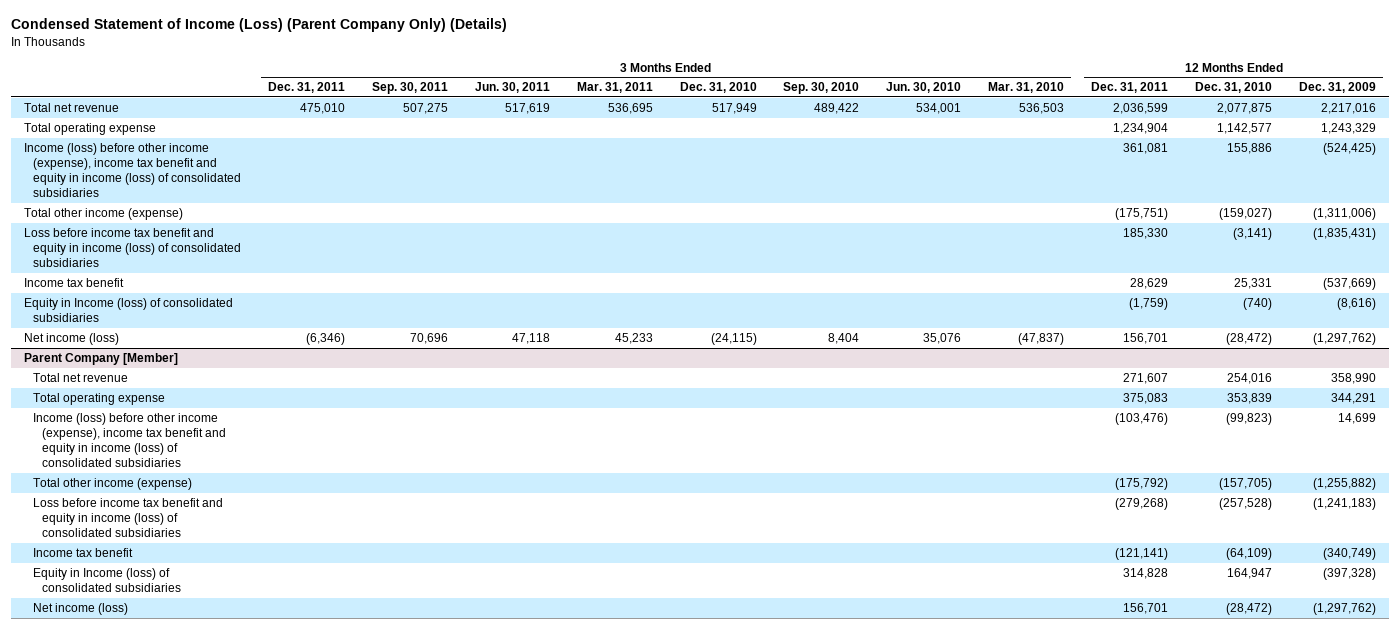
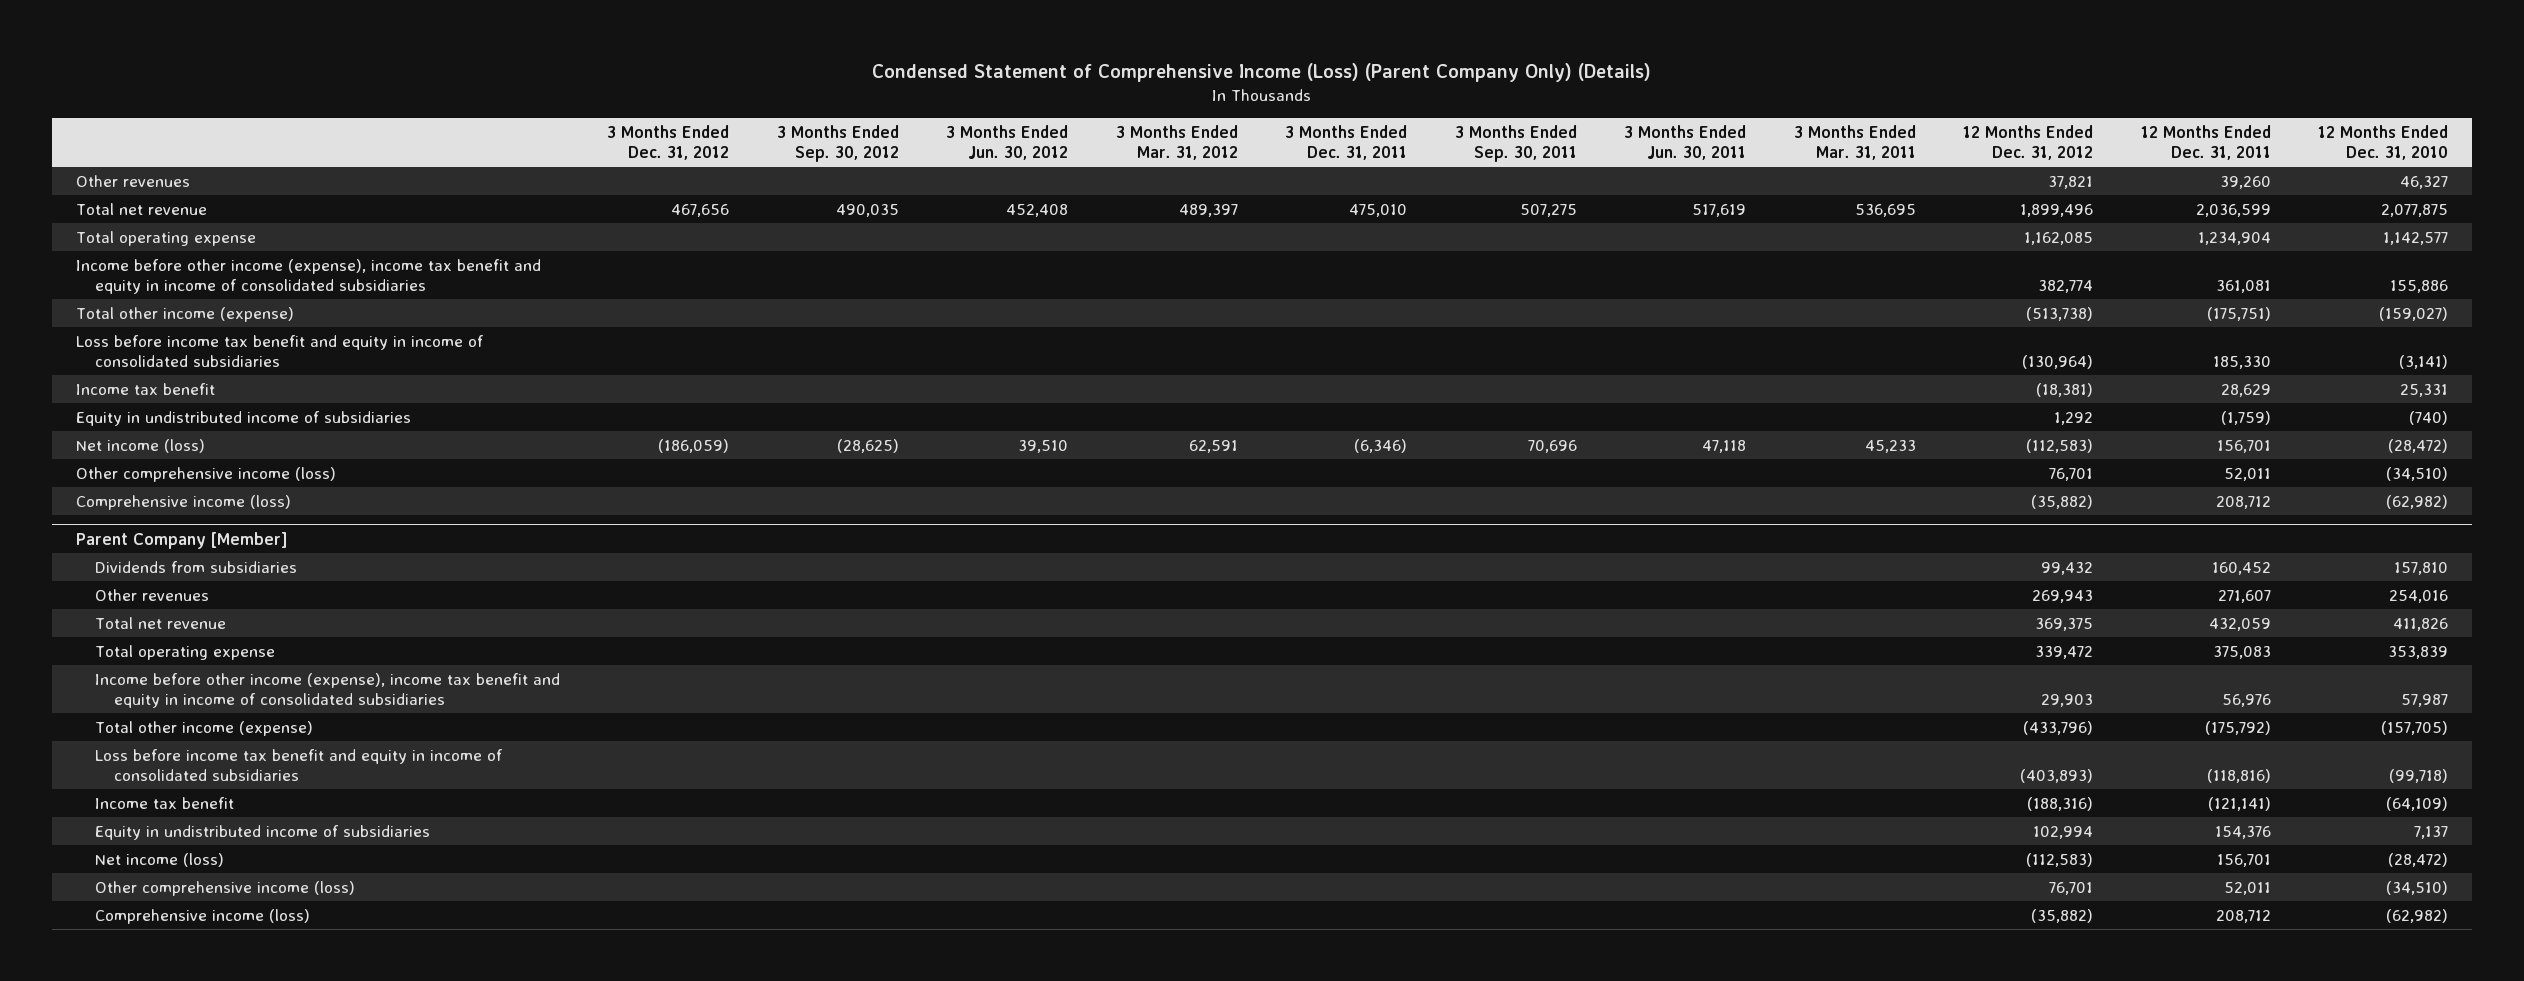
[10,18,507,33] Condensed Statement of Income (Loss) (Parent Company Only) (Details) -> [872,63,1652,83] Condensed Statement of Comprehensive Income (Loss) (Parent Company Only) (Details)
[679,82,757,94] Dec. 31, 2010 -> none
[783,82,860,95] Sep. 30, 2010 -> none
[886,82,962,94] Jun. 30, 2010 -> none
[988,82,1065,94] Mar. 31, 2010 -> none
[1298,82,1376,94] Dec. 31, 2009 -> none
none -> [607,124,730,160] 3 Months Ended Dec. 31, 2012
none -> [776,124,899,162] 3 Months Ended Sep. 30, 2012
none -> [946,124,1069,160] 3 Months Ended Jun. 30, 2012
none -> [1115,124,1238,160] 3 Months Ended Mar. 31, 2012
none -> [1963,124,2094,160] 12 Months Ended Dec. 31, 2012
none -> [76,174,191,187] Other revenues
[24,142,242,198] Income (loss) before other income (expense), income tax benefit and equity in income (loss) of consolidated subsidiaries -> [76,258,542,294] Income before other income (expense), income tax benefit and equity in income of consolidated subsidiaries
[24,227,242,268] Loss before income tax benefit and equity in income (loss) of consolidated subsidiaries -> [76,334,485,367] Loss before income tax benefit and equity in income of consolidated subsidiaries
[24,297,234,323] Equity in Income (loss) of consolidated subsidiaries -> [76,410,412,426] Equity in undistributed income of subsidiaries
none -> [76,466,337,482] Other comprehensive income (loss)
none -> [76,494,292,510] Comprehensive income (loss)
none -> [94,560,297,573] Dividends from subsidiaries
none -> [94,588,209,601] Other revenues
[1123,372,1169,384] 271,607 -> [2208,617,2271,631] 432,059
[1227,372,1273,384] 254,016 -> [2393,617,2449,631] 411,826
[33,412,227,468] Income (loss) before other income (expense), income tax benefit and equity in income (loss) of consolidated subsidiaries -> [94,672,560,708] Income before other income (expense), income tax benefit and equity in income of consolidated subsidiaries
[1115,412,1169,425] (103,476) -> [2221,693,2271,707] 56,976
[1226,412,1273,425] (99,823) -> [2401,693,2449,707] 57,987
[33,497,224,538] Loss before income tax benefit and equity in income (loss) of consolidated subsidiaries -> [94,748,503,781] Loss before income tax benefit and equity in income of consolidated subsidiaries
[1115,497,1169,510] (279,268) -> [2206,768,2271,783] (118,816)
[1219,497,1273,510] (257,528) -> [2389,768,2449,783] (99,718)
[33,567,182,593] Equity in Income (loss) of consolidated subsidiaries -> [94,824,430,840] Equity in undistributed income of subsidiaries
[1123,567,1169,579] 314,828 -> [2214,825,2271,839] 154,376
[1227,567,1273,579] 164,947 -> [2414,825,2449,839] 7,137
none -> [94,880,355,896] Other comprehensive income (loss)
none -> [94,908,310,924] Comprehensive income (loss)

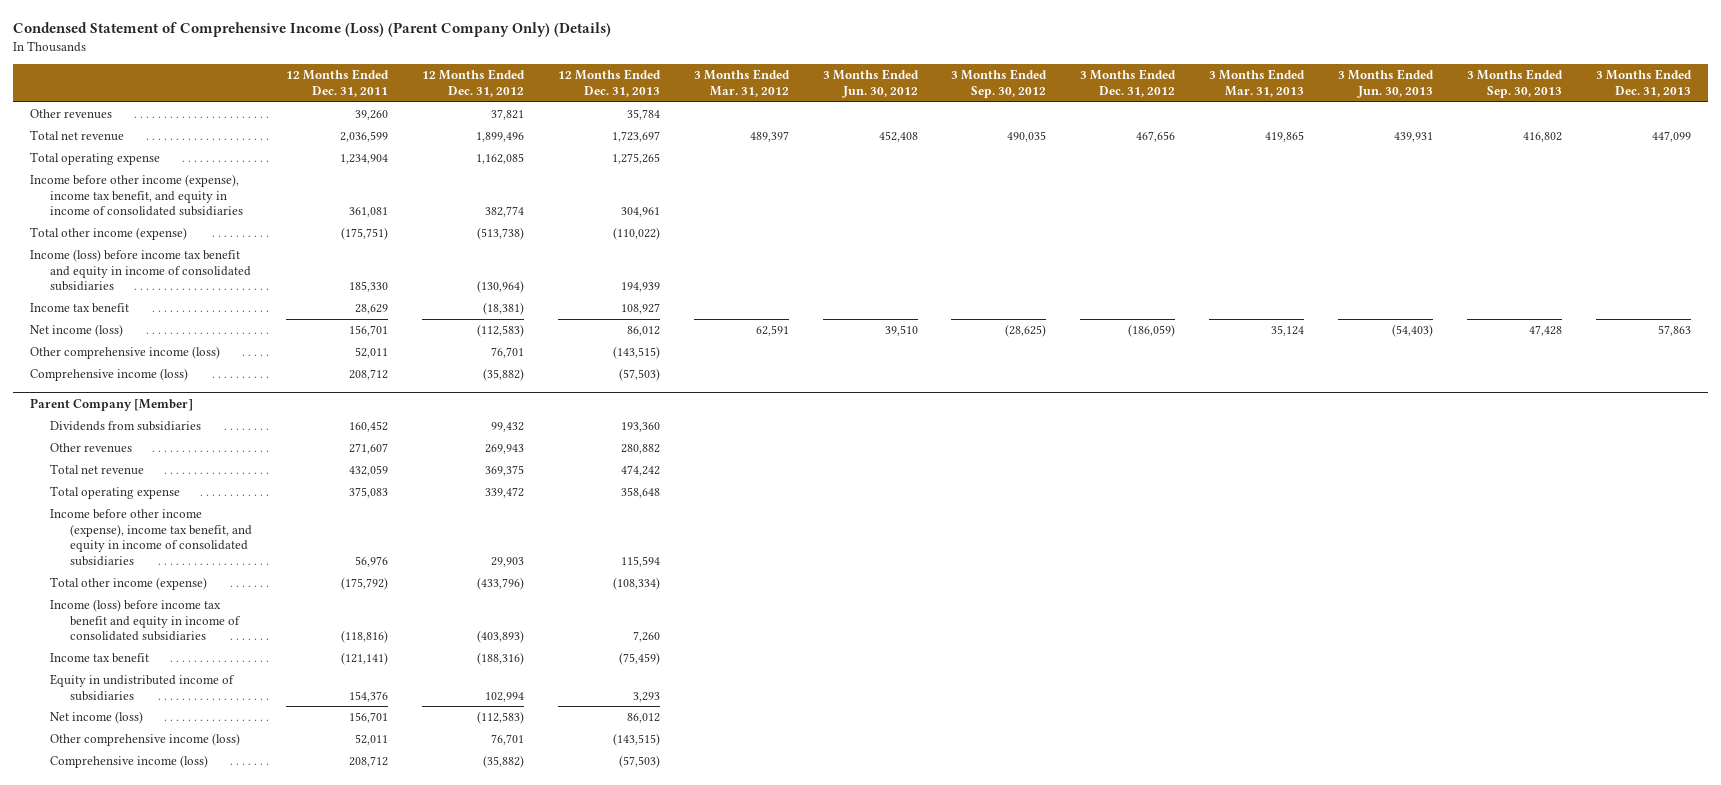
[1285,124,1408,160] 3 Months Ended Dec. 31, 2011 -> none
[1454,124,1577,162] 3 Months Ended Sep. 30, 2011 -> none
[1624,124,1747,160] 3 Months Ended Jun. 30, 2011 -> none
[1793,124,1916,160] 3 Months Ended Mar. 31, 2011 -> none
[2318,124,2449,160] 12 Months Ended Dec. 31, 2010 -> none
none -> [557,69,661,98] 12 Months Ended Dec. 31, 2013
none -> [1209,69,1306,98] 3 Months Ended Mar. 31, 2013
none -> [1338,69,1435,99] 3 Months Ended Jun. 30, 2013
none -> [1467,69,1564,99] 3 Months Ended Sep. 30, 2013
none -> [1595,69,1692,98] 3 Months Ended Dec. 31, 2013
[76,258,542,294] Income before other income (expense), income tax benefit and equity in income of consolidated subsidiaries -> [29,174,243,217] Income before other income (expense), income tax benefit, and equity in income of consolidated subsidiaries
[76,334,485,367] Loss before income tax benefit and equity in income of consolidated subsidiaries -> [29,249,251,292] Income (loss) before income tax benefit and equity in income of consolidated subsidiaries
[76,410,412,426] Equity in undistributed income of subsidiaries -> none
[94,672,560,708] Income before other income (expense), income tax benefit and equity in income of consolidated subsidiaries -> [49,509,253,567] Income before other income (expense), income tax benefit, and equity in income of consolidated subsidiaries
[94,748,503,781] Loss before income tax benefit and equity in income of consolidated subsidiaries -> [49,599,242,642] Income (loss) before income tax benefit and equity in income of consolidated subsidiaries

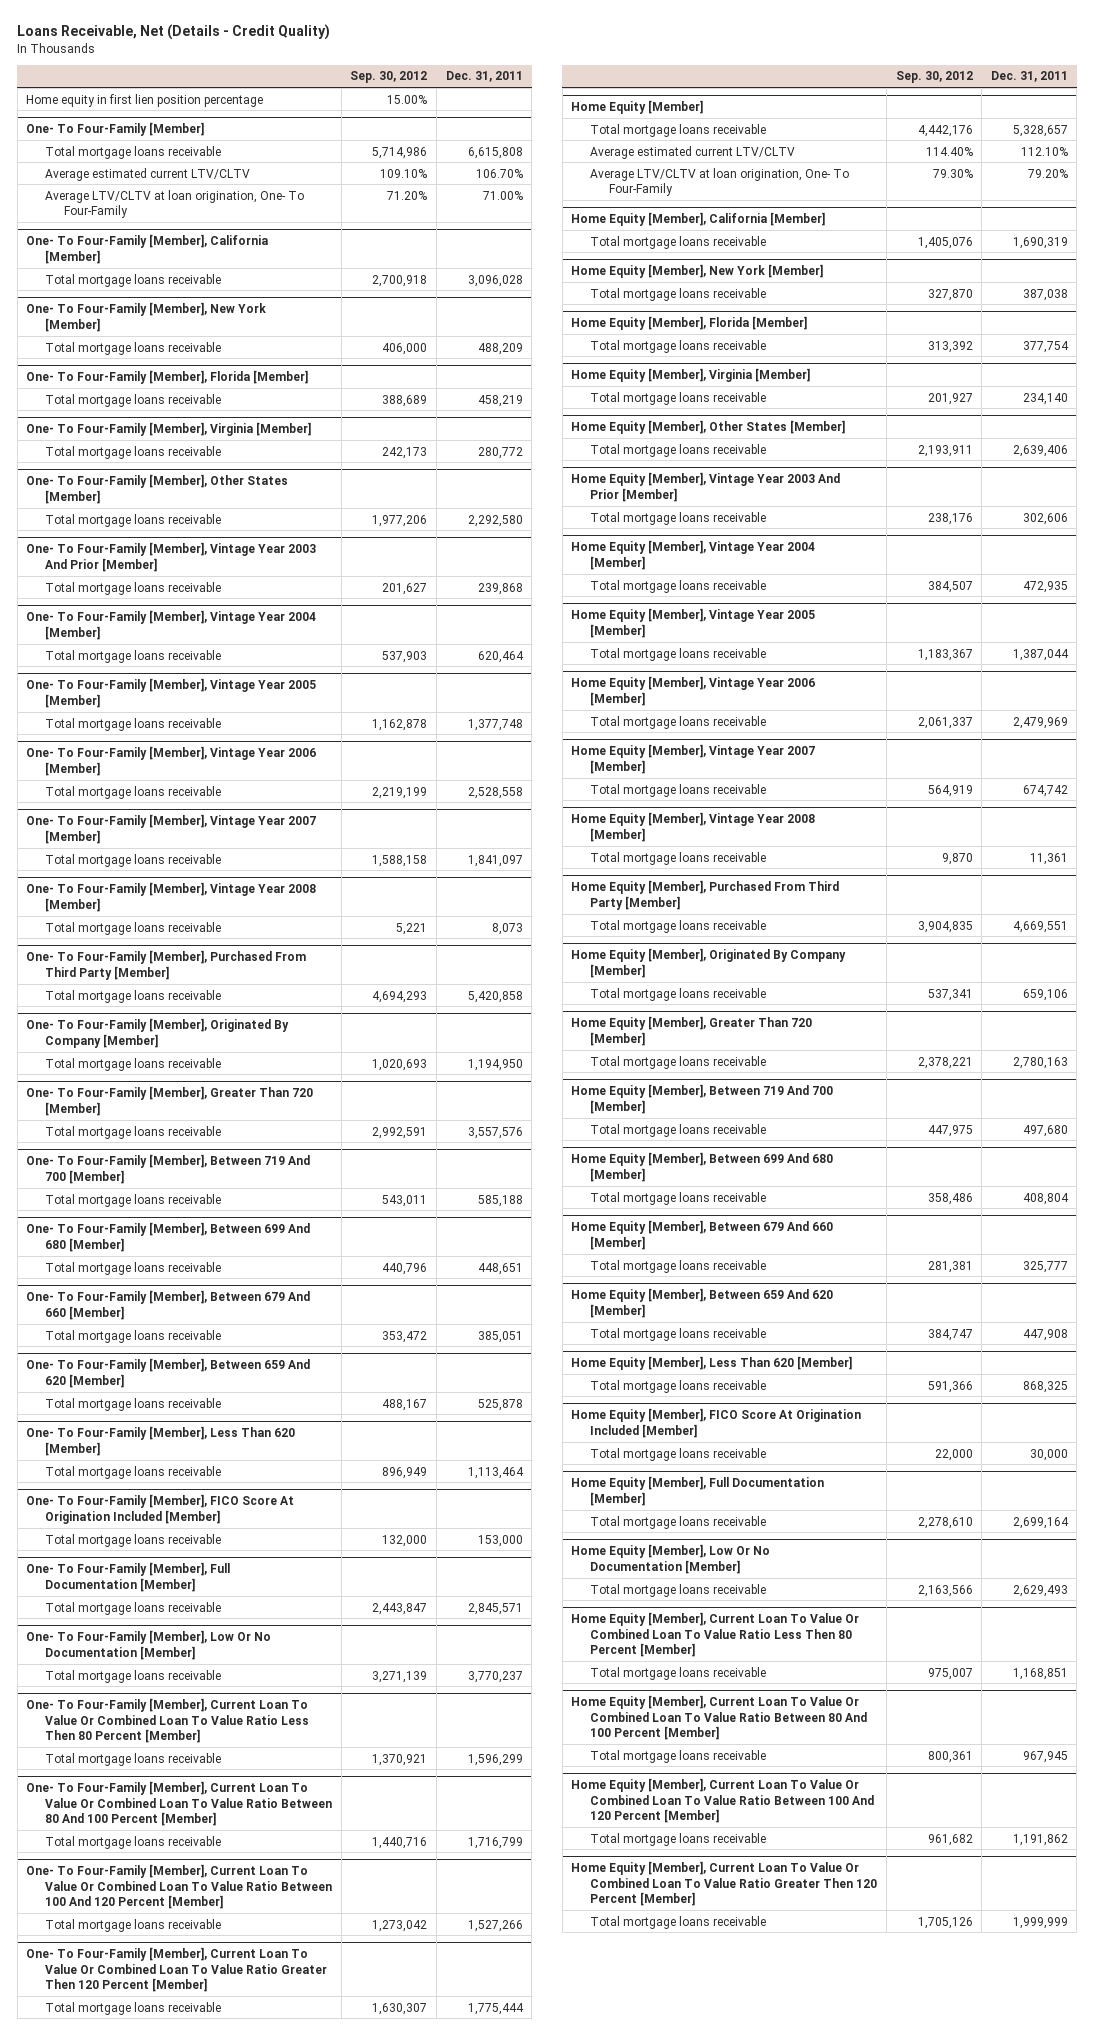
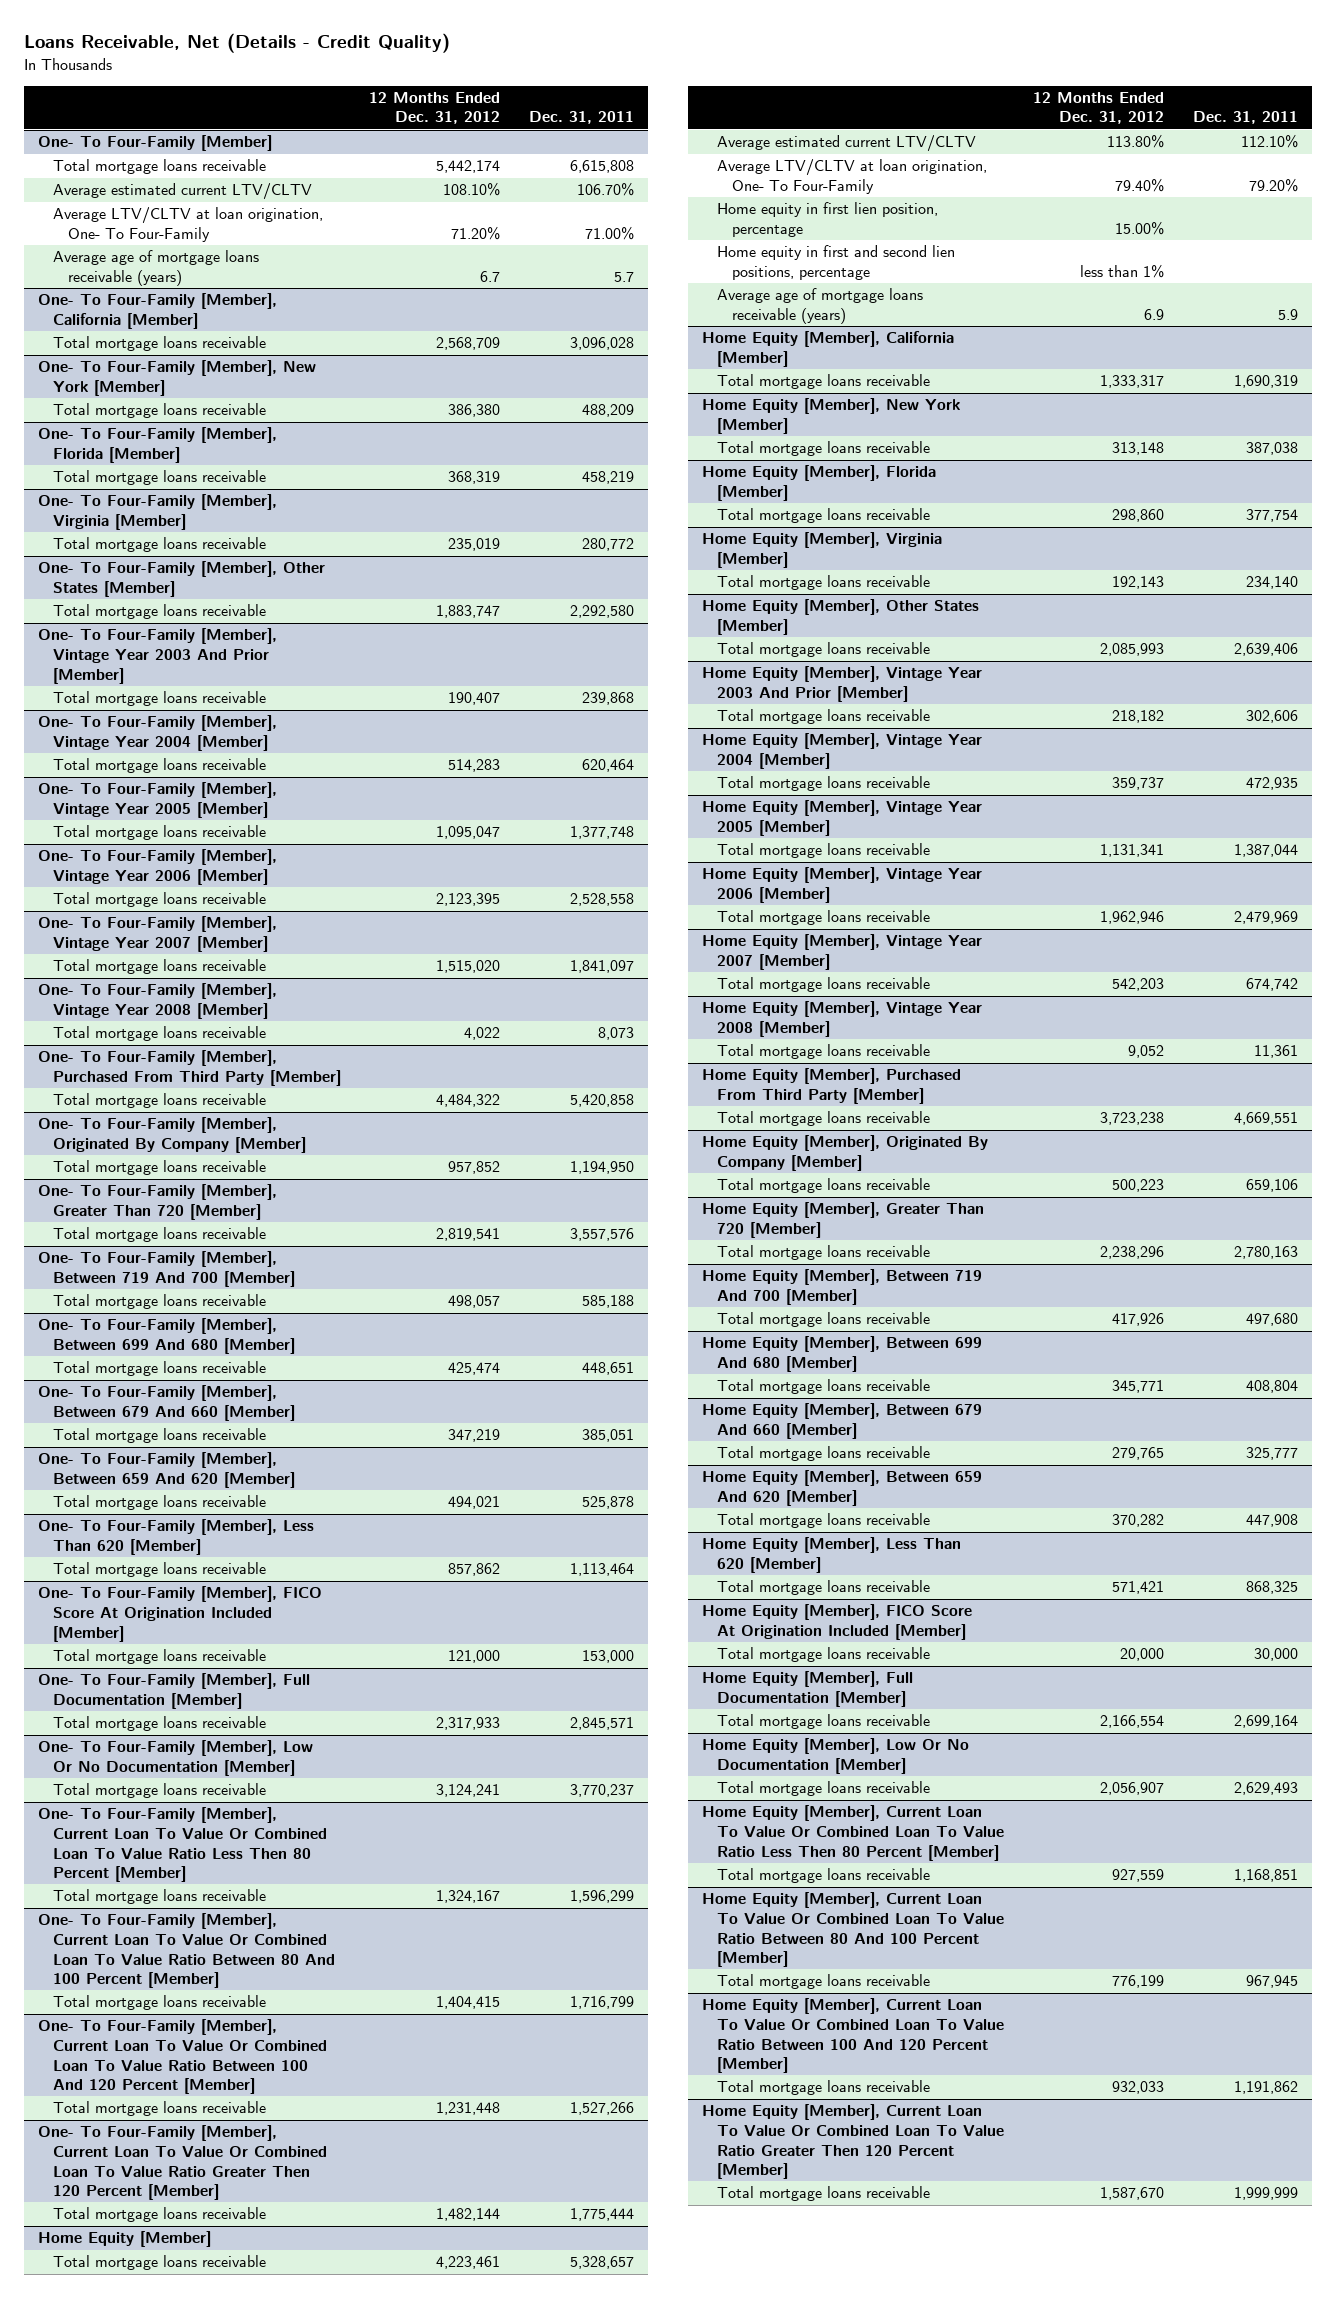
[350,71,428,84] Sep. 30, 2012 -> none
none -> [369,91,501,125] 12 Months Ended Dec. 31, 2012
[26,93,264,107] Home equity in first lien position percentage -> none
none -> [52,250,259,286] Average age of mortgage loans receivable (years)
none -> [716,202,938,237] Home equity in first lien position, percentage
none -> [716,245,955,280] Home equity in first and second lien positions, percentage
none -> [716,288,923,324] Average age of mortgage loans receivable (years)

